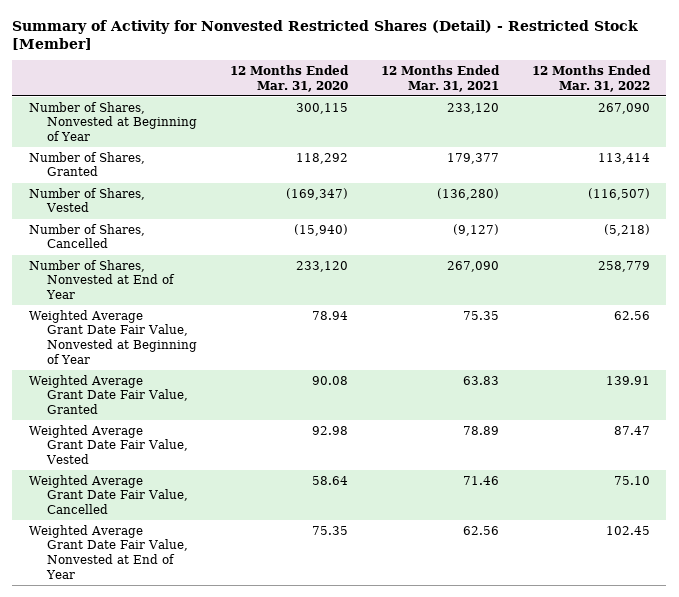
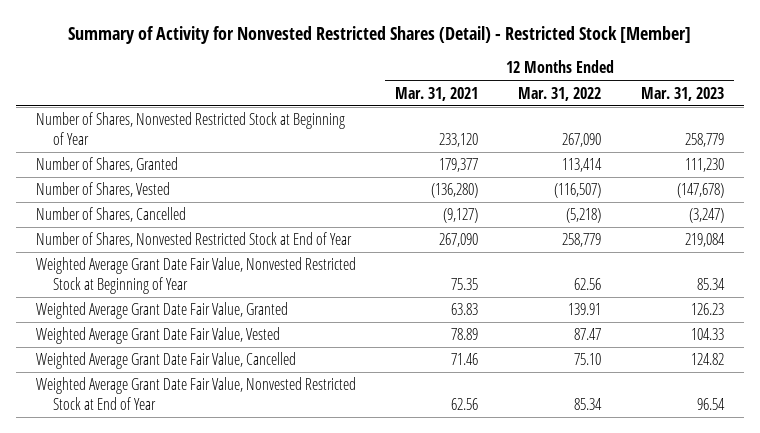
[230,65,350,92] 12 Months Ended Mar. 31, 2020 -> none
none -> [641,86,725,101] Mar. 31, 2023
[28,101,198,142] Number of Shares, Nonvested at Beginning of Year -> [35,112,345,145] Number of Shares, Nonvested Restricted Stock at Beginning of Year
[28,259,176,300] Number of Shares, Nonvested at End of Year -> [35,232,352,248] Number of Shares, Nonvested Restricted Stock at End of Year
[28,309,198,364] Weighted Average Grant Date Fair Value, Nonvested at Beginning of Year -> [35,257,356,294] Weighted Average Grant Date Fair Value, Nonvested Restricted Stock at Beginning of Year
[28,524,189,579] Weighted Average Grant Date Fair Value, Nonvested at End of Year -> [35,377,356,410] Weighted Average Grant Date Fair Value, Nonvested Restricted Stock at End of Year
[605,525,650,535] 102.45 -> [574,397,603,410] 85.34

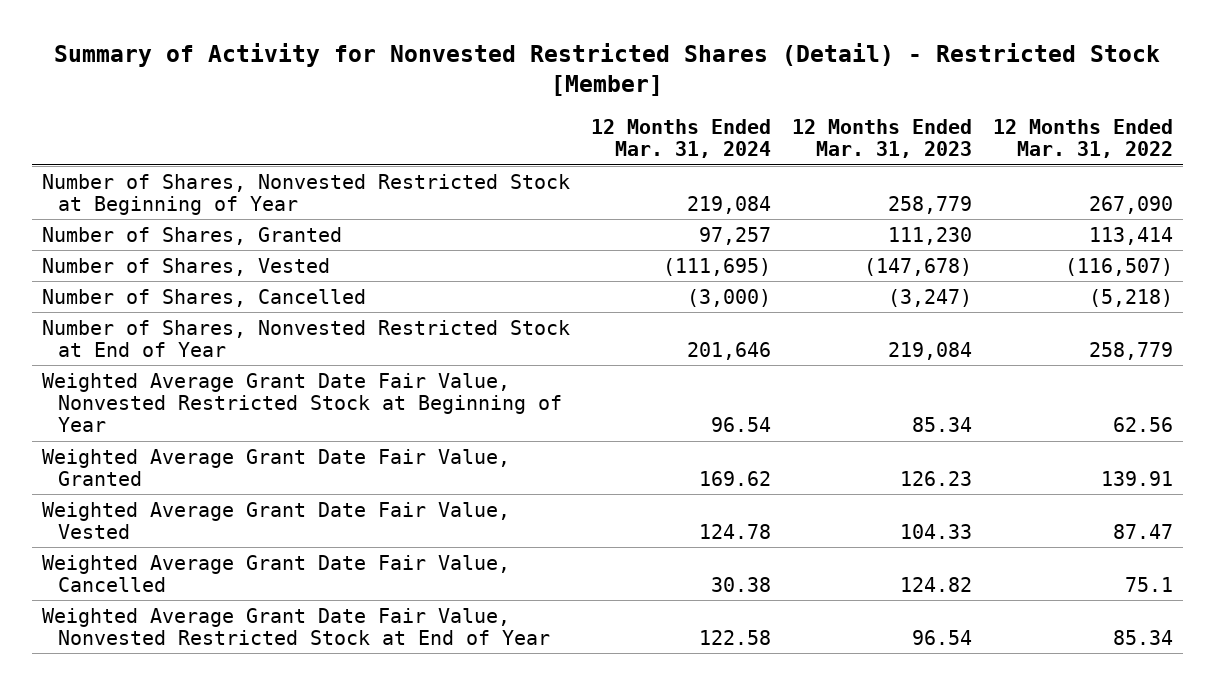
[395,86,479,101] Mar. 31, 2021 -> none
none -> [590,118,771,159] 12 Months Ended Mar. 31, 2024
[574,353,602,366] 75.10 -> [1124,576,1173,592] 75.1

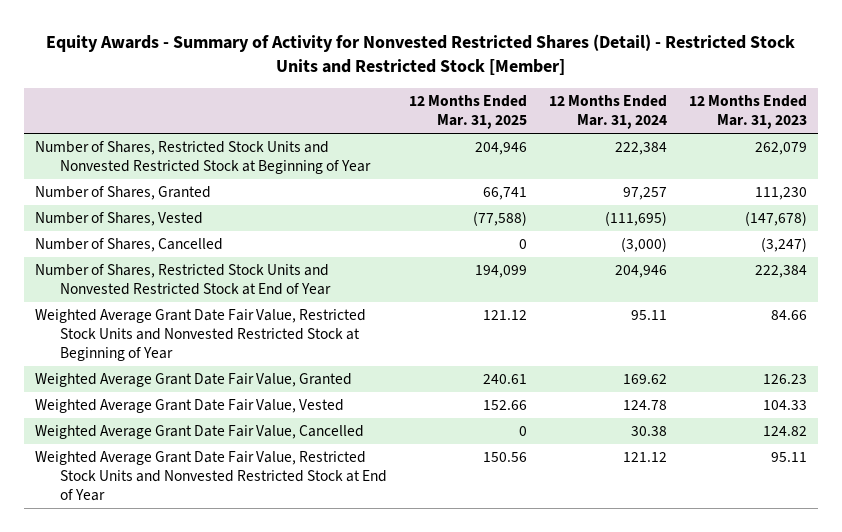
[54,42,1161,96] Summary of Activity for Nonvested Restricted Shares (Detail) - Restricted Stock [Member] -> [45,34,795,76] Equity Awards - Summary of Activity for Nonvested Restricted Shares (Detail) - Restricted Stock Units and Restricted Stock [Member]
[992,118,1173,159] 12 Months Ended Mar. 31, 2022 -> none
none -> [408,95,527,130] 12 Months Ended Mar. 31, 2025
[41,173,570,215] Number of Shares, Nonvested Restricted Stock at Beginning of Year -> [35,141,371,175] Number of Shares, Restricted Stock Units and Nonvested Restricted Stock at Beginning of Year
[686,195,771,214] 219,084 -> [614,142,667,156] 222,384
[887,195,972,214] 258,779 -> [754,142,807,156] 262,079
[41,319,570,357] Number of Shares, Nonvested Restricted Stock at End of Year -> [35,264,331,296] Number of Shares, Restricted Stock Units and Nonvested Restricted Stock at End of Year
[686,341,771,360] 201,646 -> [614,265,667,279] 204,946
[887,341,972,360] 219,084 -> [754,265,807,279] 222,384
[41,372,562,433] Weighted Average Grant Date Fair Value, Nonvested Restricted Stock at Beginning of Year -> [35,309,367,362] Weighted Average Grant Date Fair Value, Restricted Stock Units and Nonvested Restricted Stock at Beginning of Year
[710,417,771,433] 96.54 -> [630,310,667,321] 95.11
[911,417,972,433] 85.34 -> [770,310,807,321] 84.66
[41,607,550,645] Weighted Average Grant Date Fair Value, Nonvested Restricted Stock at End of Year -> [35,451,387,502] Weighted Average Grant Date Fair Value, Restricted Stock Units and Nonvested Restricted Stock at End of Year
[698,629,771,645] 122.58 -> [622,452,667,463] 121.12
[911,629,972,645] 96.54 -> [770,452,807,463] 95.11

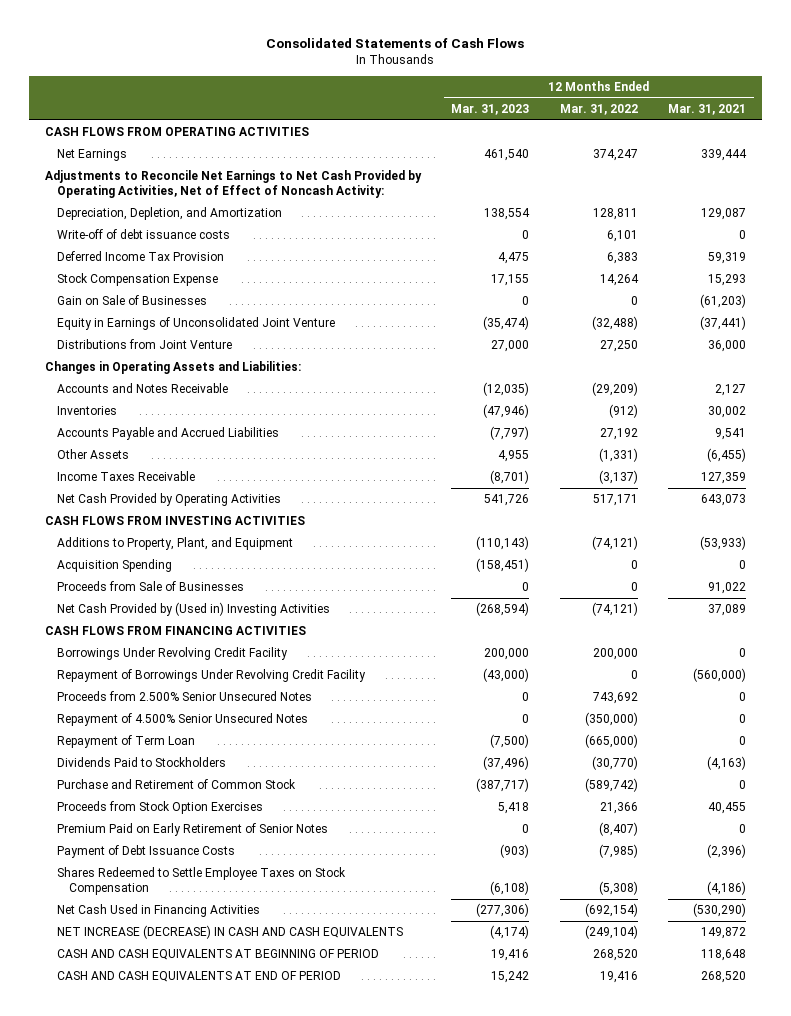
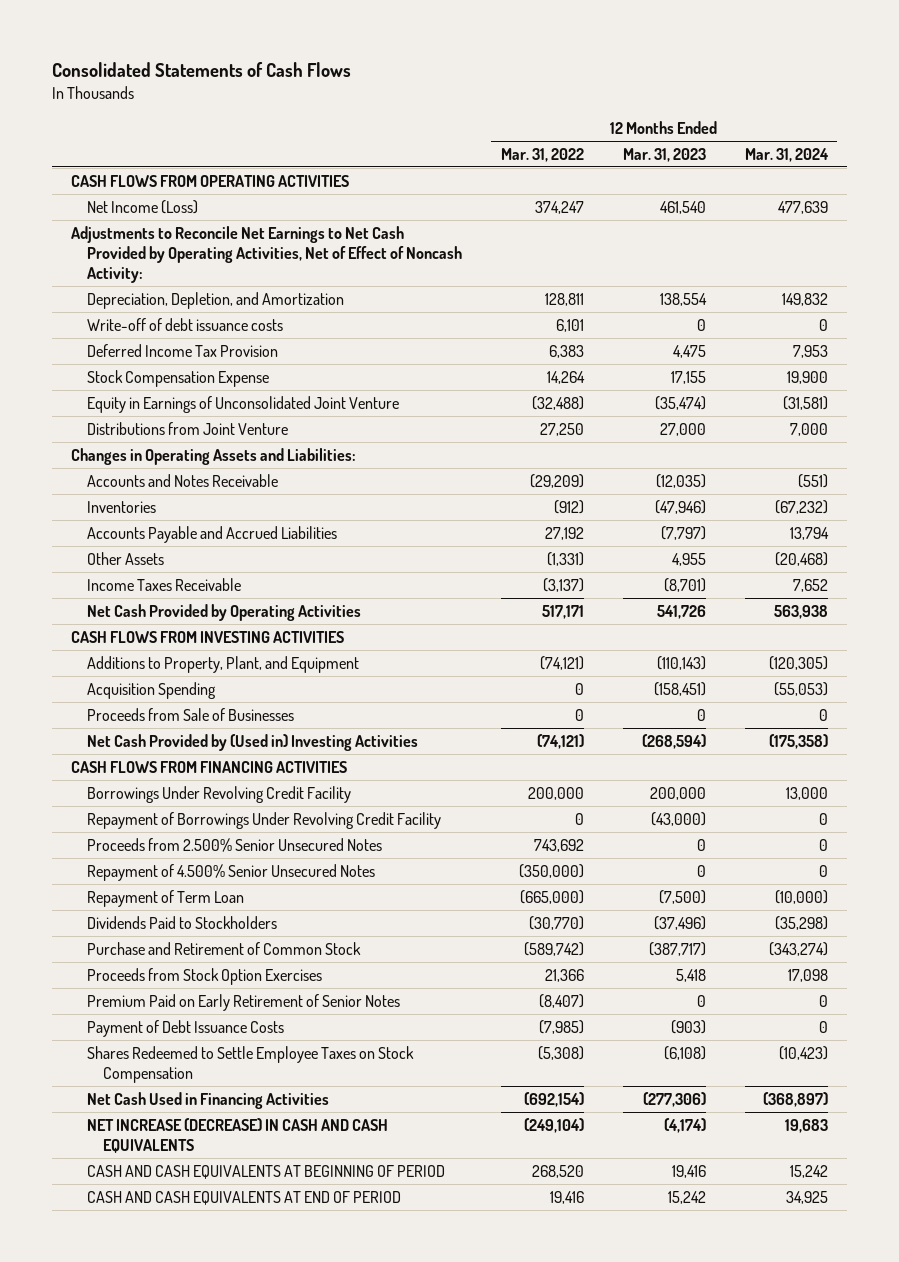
[668,104,747,116] Mar. 31, 2021 -> none
none -> [744,147,829,162] Mar. 31, 2024
[56,149,127,162] Net Earnings -> [87,199,199,214] Net Income (Loss)
[56,295,207,306] Gain on Sale of Businesses -> none

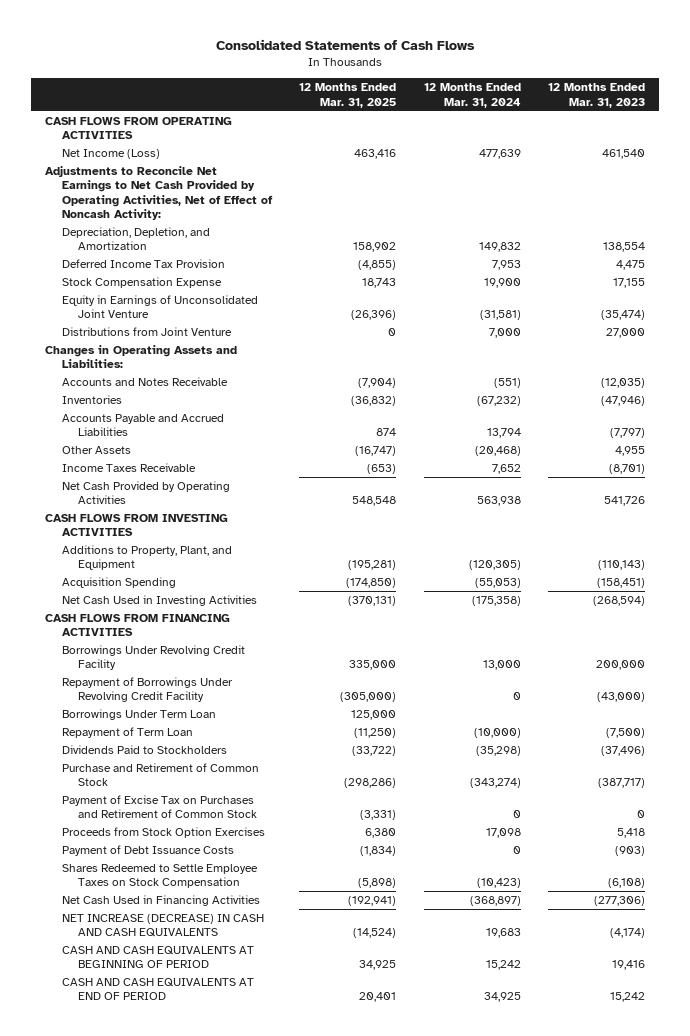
[501,147,585,162] Mar. 31, 2022 -> none
none -> [299,83,397,108] 12 Months Ended Mar. 31, 2025
[87,317,284,331] Write-off of debt issuance costs -> none
[87,707,295,721] Proceeds from Sale of Businesses -> none
[87,733,419,751] Net Cash Provided by (Used in) Investing Activities -> [61,595,257,607] Net Cash Used in Investing Activities
[87,837,383,852] Proceeds from 2.500% Senior Unsecured Notes -> none
[87,863,376,881] Repayment of 4.500% Senior Unsecured Notes -> none
none -> [61,709,216,721] Borrowings Under Term Loan
none -> [61,795,258,819] Payment of Excise Tax on Purchases and Retirement of Common Stock
[87,993,401,1011] Premium Paid on Early Retirement of Senior Notes -> none

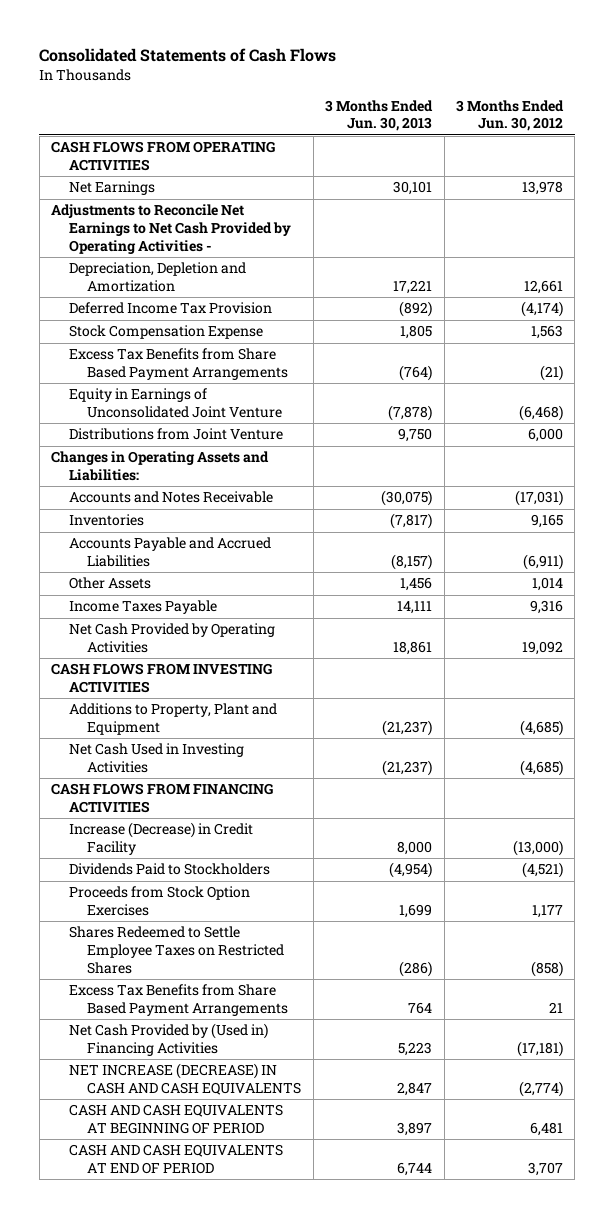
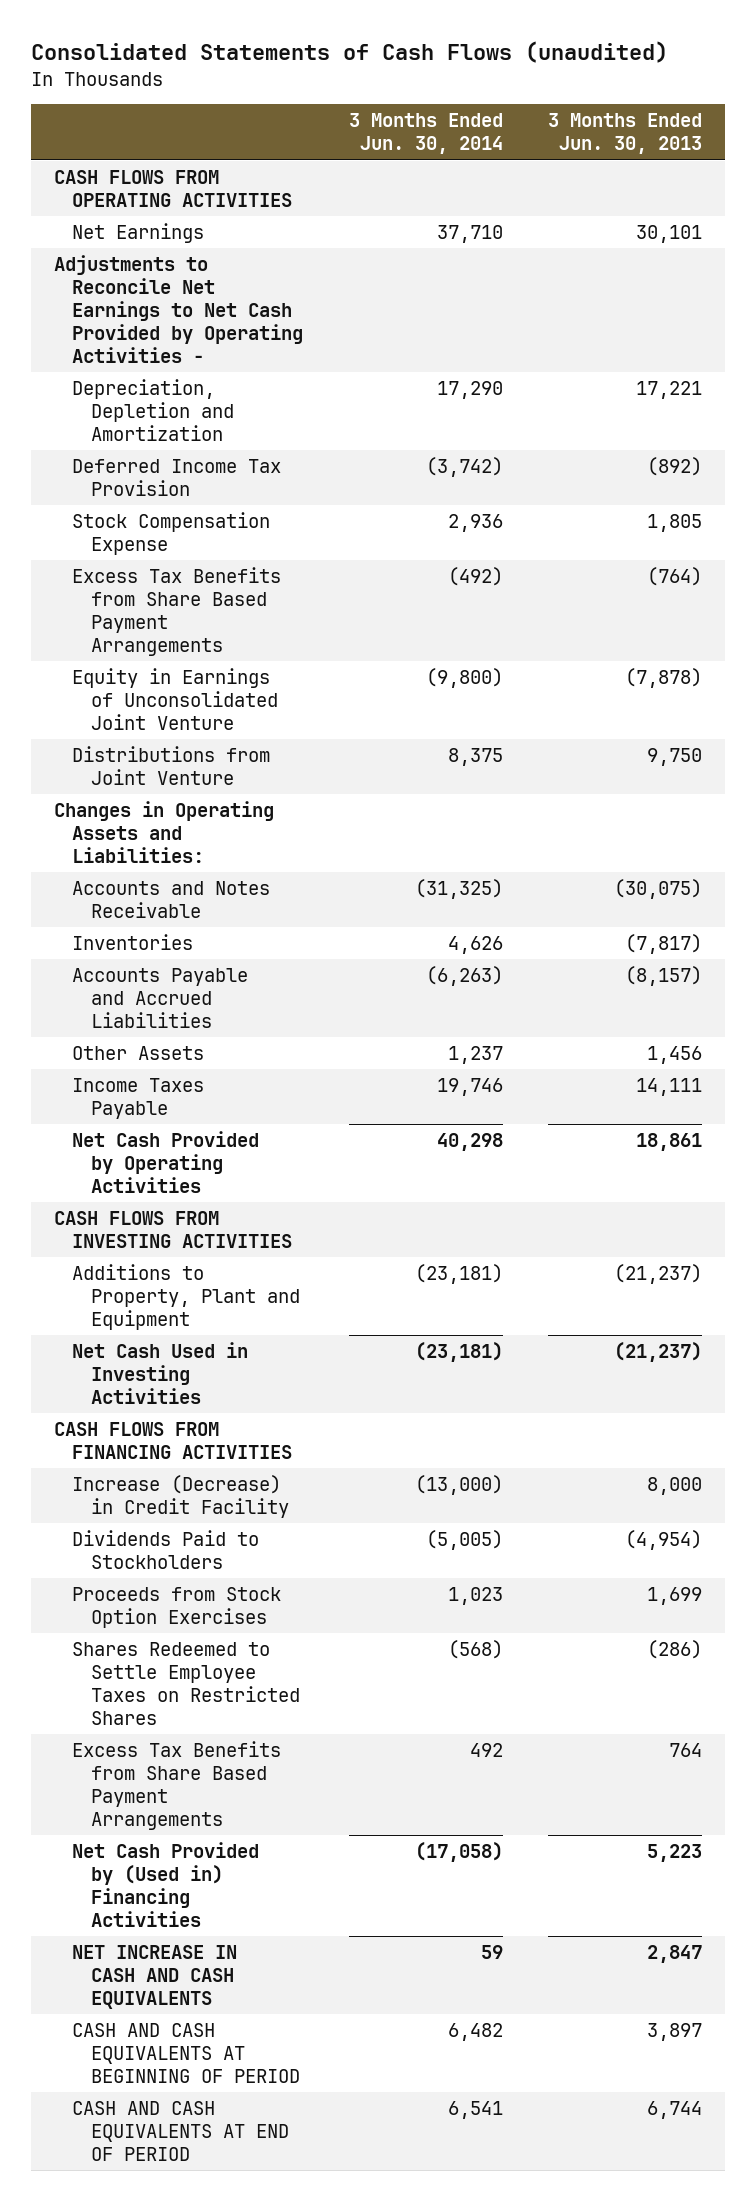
[39,48,337,63] Consolidated Statements of Cash Flows -> [31,41,669,64] Consolidated Statements of Cash Flows (unaudited)
[456,99,565,132] 3 Months Ended Jun. 30, 2012 -> none
none -> [348,113,503,155] 3 Months Ended Jun. 30, 2014
[69,1063,302,1096] NET INCREASE (DECREASE) IN CASH AND CASH EQUIVALENTS -> [72,1944,238,2010] NET INCREASE IN CASH AND CASH EQUIVALENTS

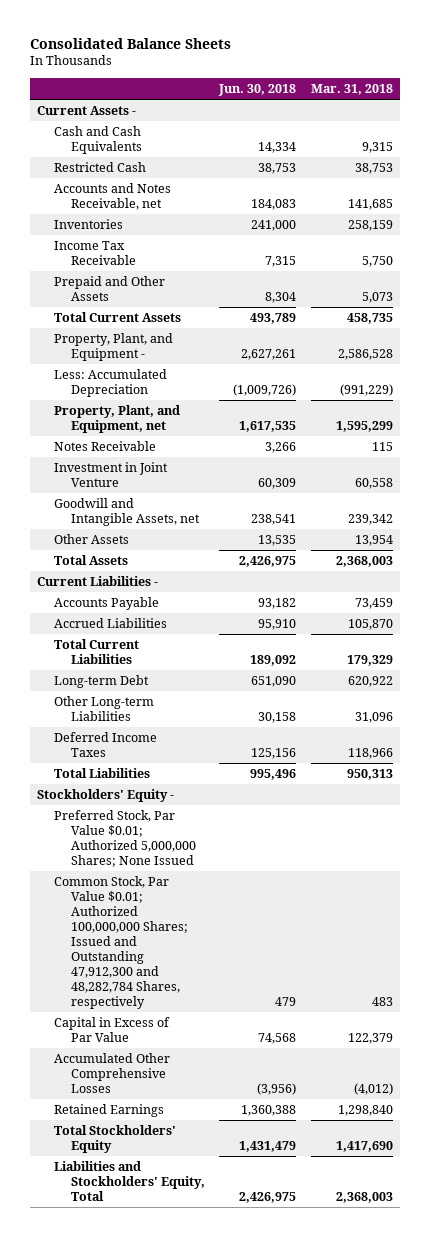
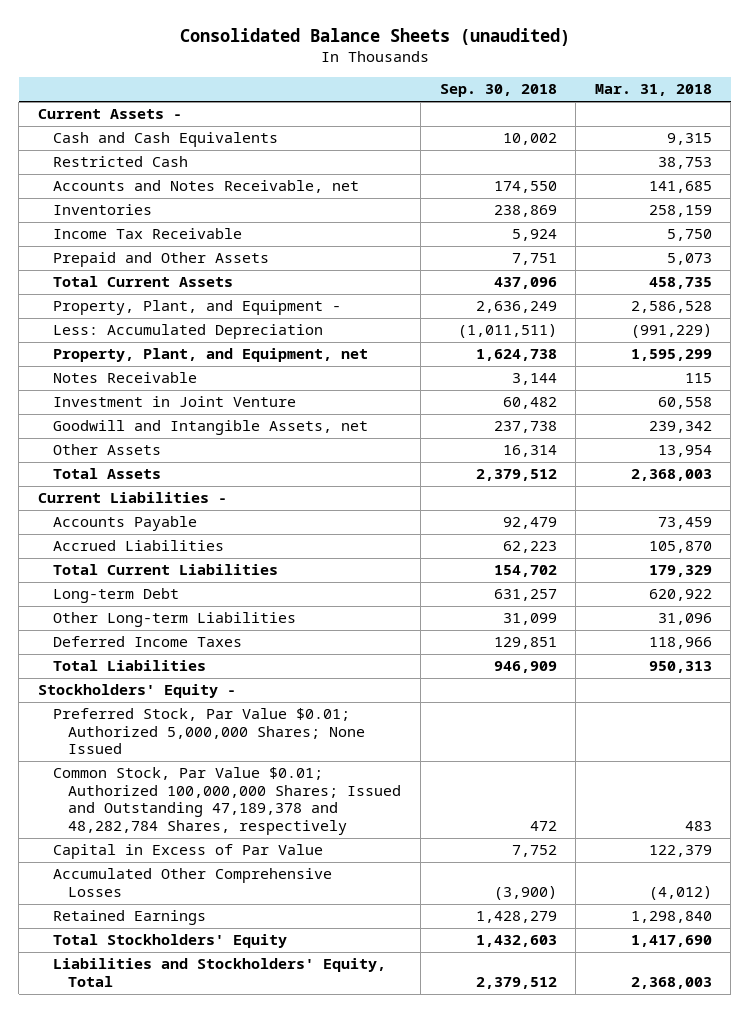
[29,37,231,49] Consolidated Balance Sheets -> [179,27,570,46] Consolidated Balance Sheets (unaudited)
[218,83,297,96] Jun. 30, 2018 -> none
none -> [439,84,557,98] Sep. 30, 2018
[53,876,188,1009] Common Stock, Par Value $0.01; Authorized 100,000,000 Shares; Issued and Outstanding 47,912,300 and 48,282,784 Shares, respectively -> [53,767,402,836] Common Stock, Par Value $0.01; Authorized 100,000,000 Shares; Issued and Outstanding 47,189,378 and 48,282,784 Shares, respectively

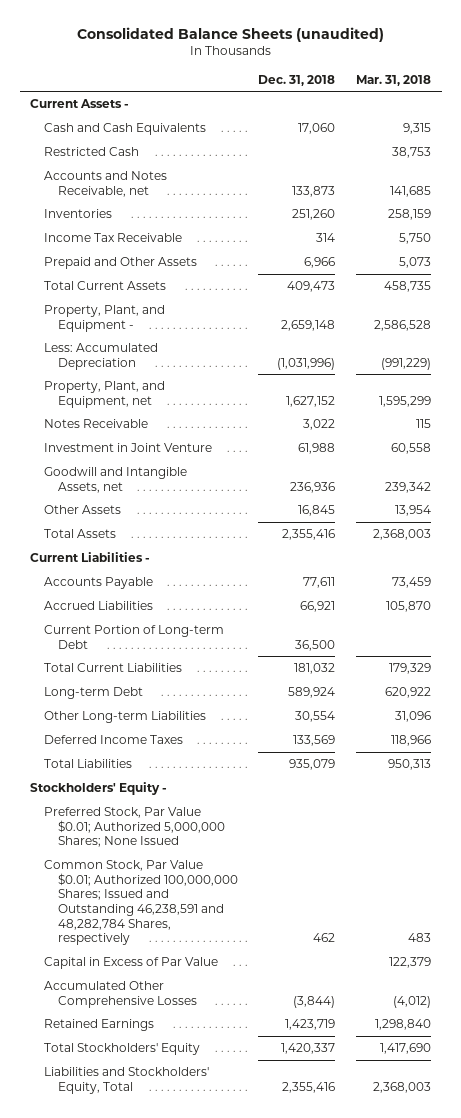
[439,84,557,98] Sep. 30, 2018 -> none
none -> [258,74,336,86] Dec. 31, 2018
none -> [43,625,224,649] Current Portion of Long-term Debt
[53,767,402,836] Common Stock, Par Value $0.01; Authorized 100,000,000 Shares; Issued and Outstanding 47,189,378 and 48,282,784 Shares, respectively -> [43,860,238,946] Common Stock, Par Value $0.01; Authorized 100,000,000 Shares; Issued and Outstanding 46,238,591 and 48,282,784 Shares, respectively

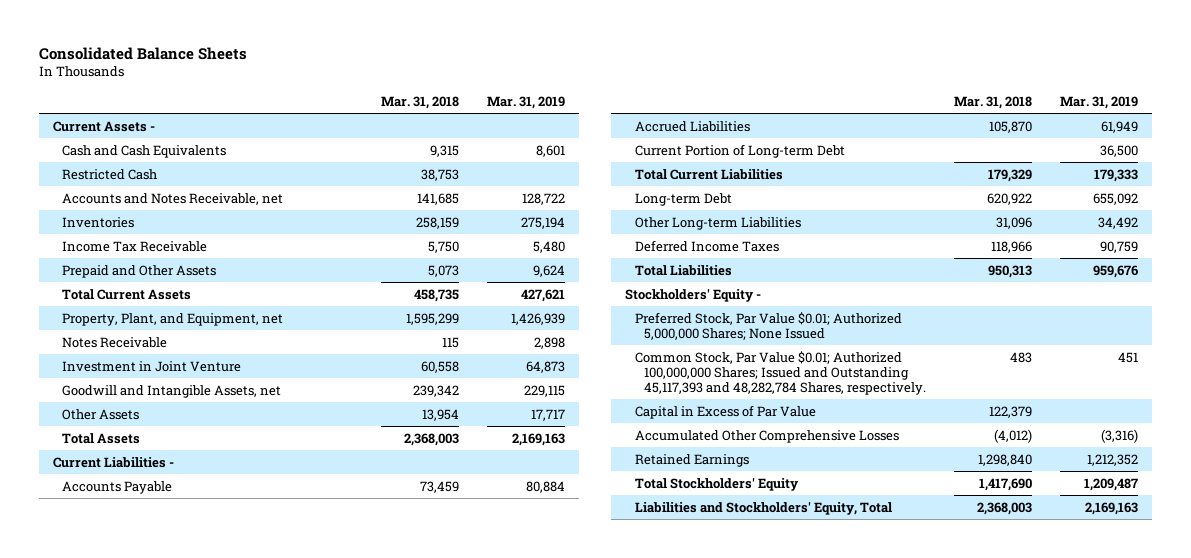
[76,26,384,42] Consolidated Balance Sheets (unaudited) -> [38,46,247,60] Consolidated Balance Sheets
[258,74,336,86] Dec. 31, 2018 -> none
none -> [487,95,566,109] Mar. 31, 2019
[43,305,165,332] Property, Plant, and Equipment - -> none
[43,343,158,370] Less: Accumulated Depreciation -> none
[43,860,238,946] Common Stock, Par Value $0.01; Authorized 100,000,000 Shares; Issued and Outstanding 46,238,591 and 48,282,784 Shares, respectively -> [634,350,927,395] Common Stock, Par Value $0.01; Authorized 100,000,000 Shares; Issued and Outstanding 45,117,393 and 48,282,784 Shares, respectively.

